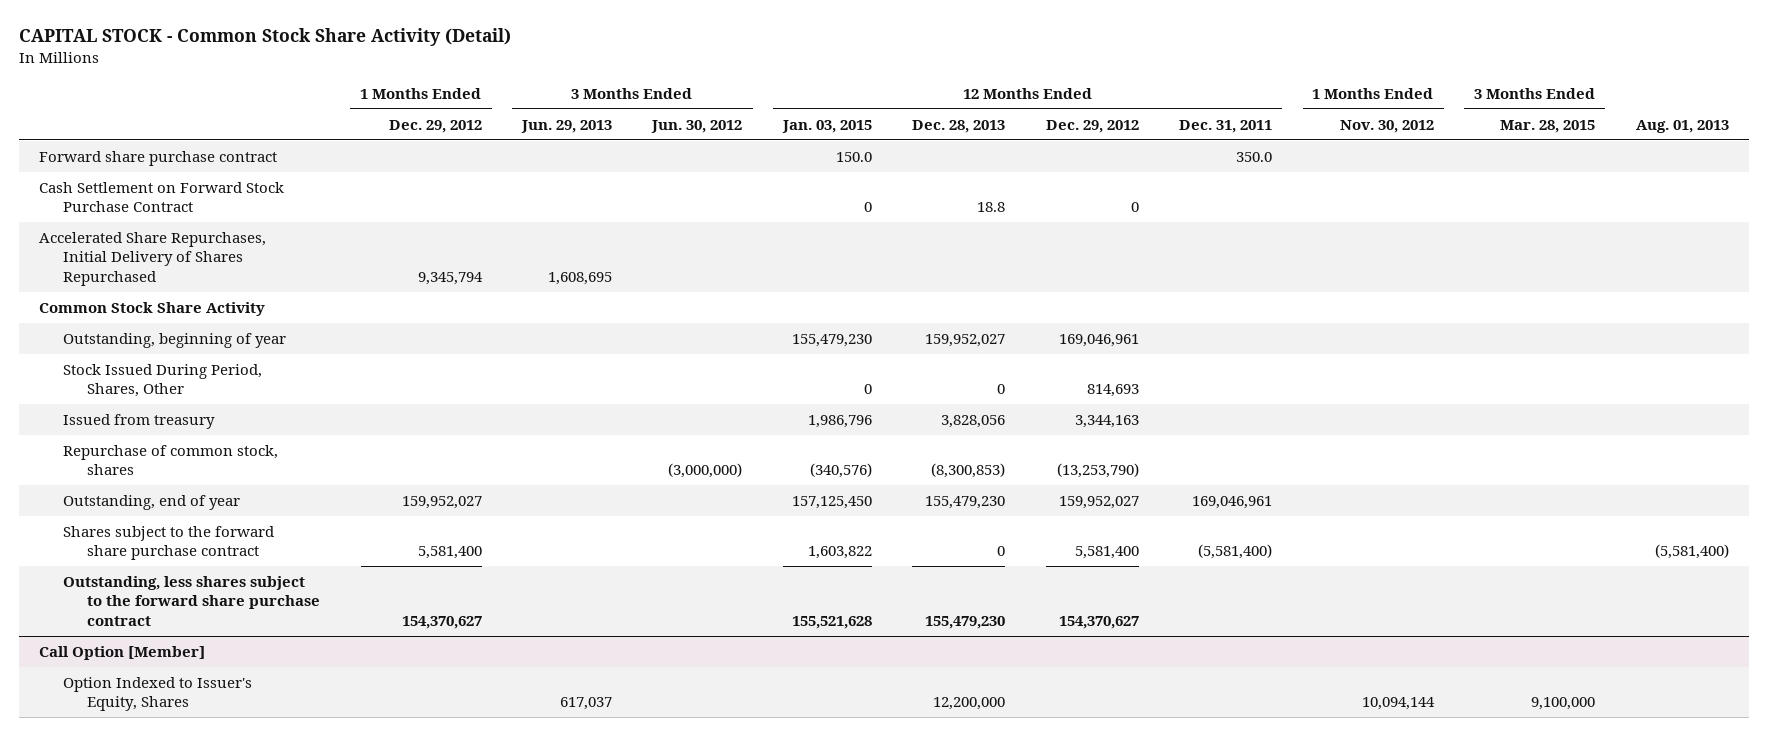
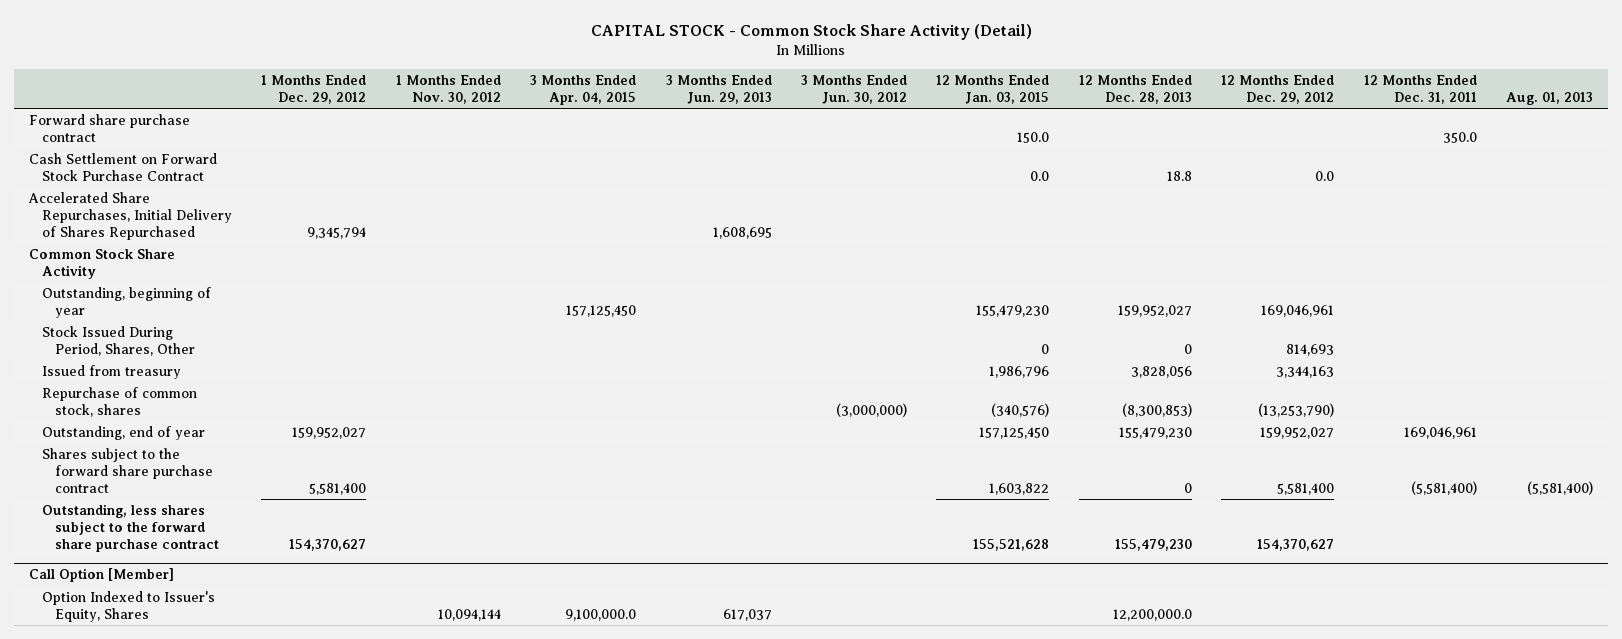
[1500,119,1596,133] Mar. 28, 2015 -> none
none -> [530,74,637,106] 3 Months Ended Apr. 04, 2015
[863,202,872,213] 0 -> [1030,171,1050,182] 0.0
[1130,202,1139,213] 0 -> [1315,171,1335,182] 0.0
[933,697,1006,711] 12,200,000 -> [1112,609,1192,622] 12,200,000.0

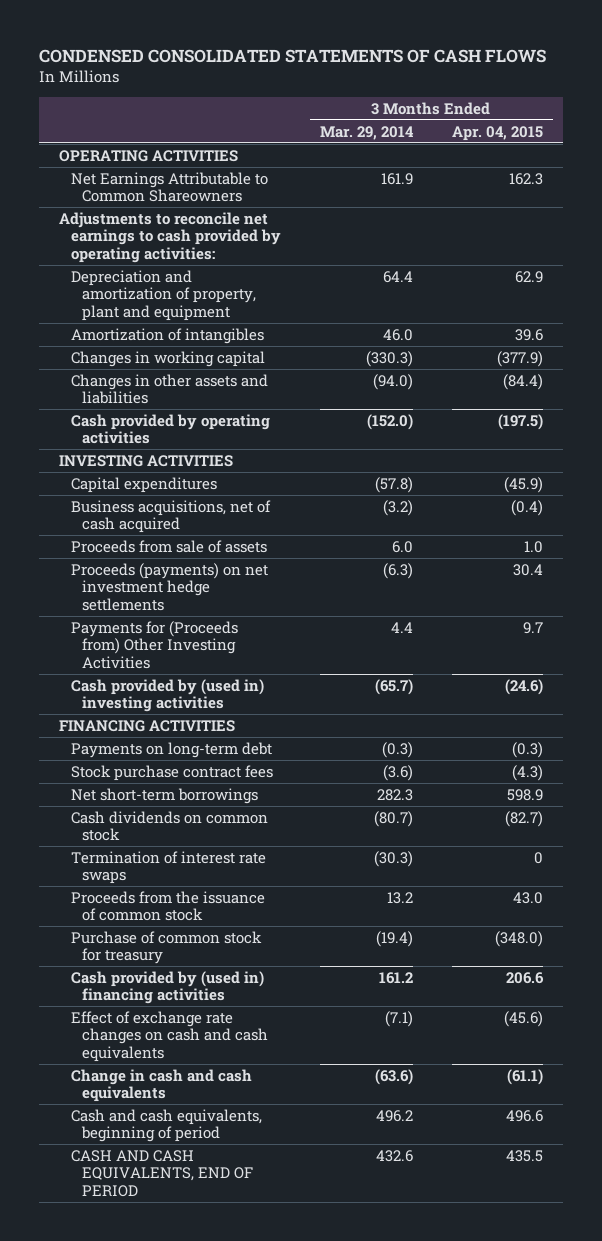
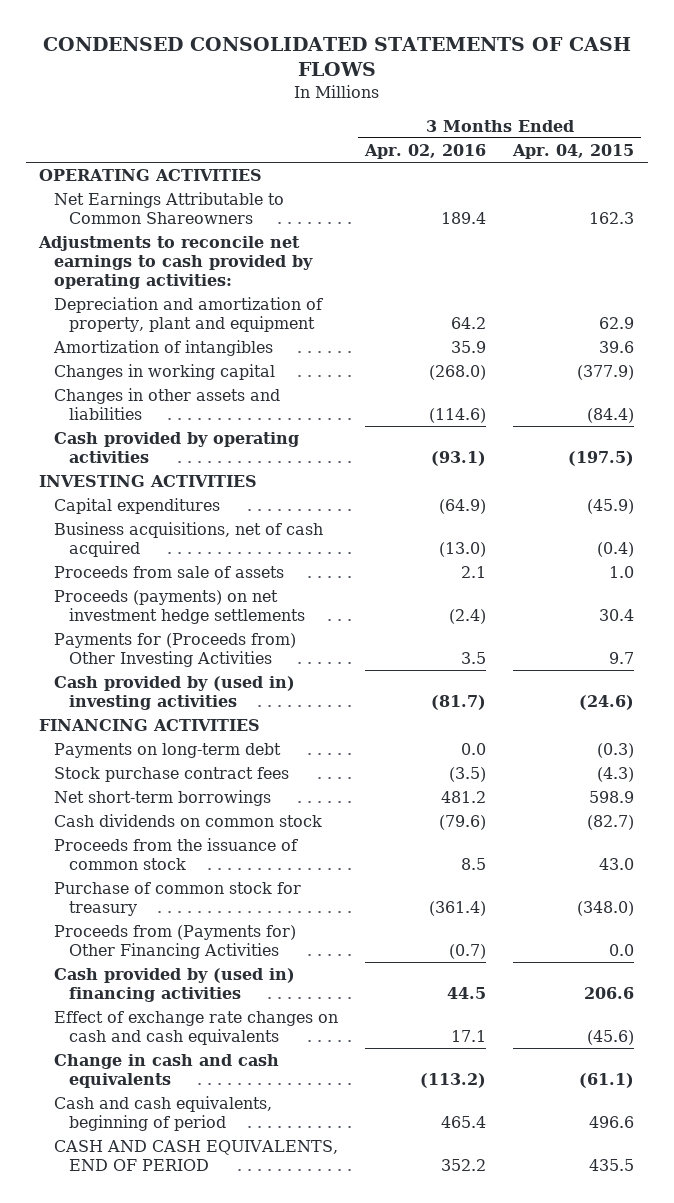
[319,125,414,140] Mar. 29, 2014 -> none
none -> [364,143,487,159] Apr. 02, 2016
[70,850,266,885] Termination of interest rate swaps -> none
none -> [53,924,296,960] Proceeds from (Payments for) Other Financing Activities

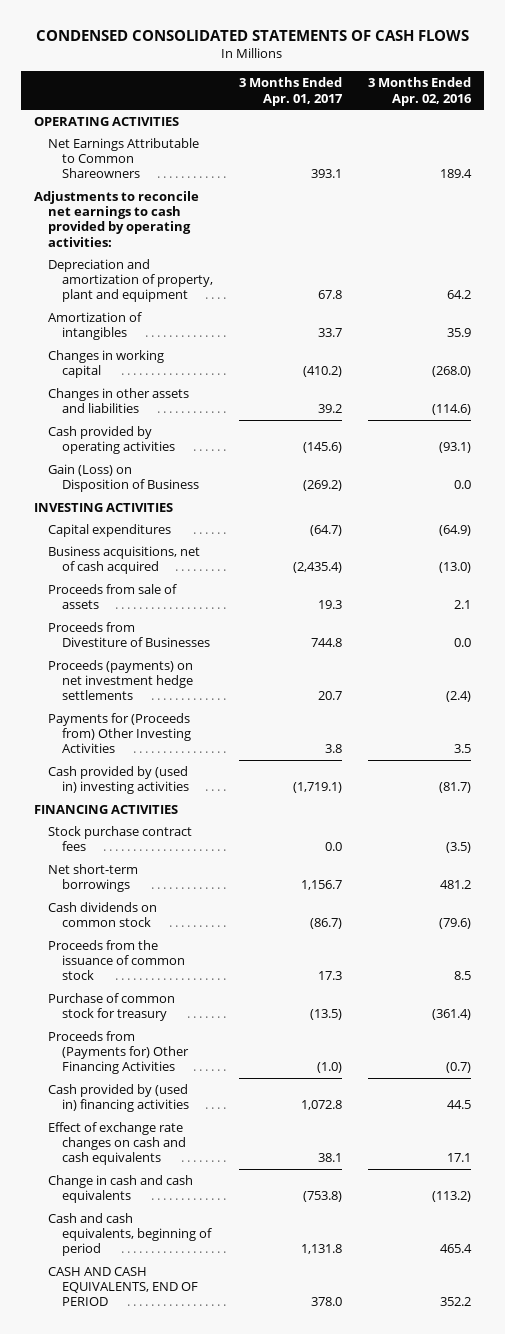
[512,143,635,159] Apr. 04, 2015 -> none
none -> [238,77,343,106] 3 Months Ended Apr. 01, 2017
none -> [47,463,199,493] Gain (Loss) on Disposition of Business
none -> [47,621,210,648] Proceeds from Divestiture of Businesses
[53,742,281,758] Payments on long-term debt -> none

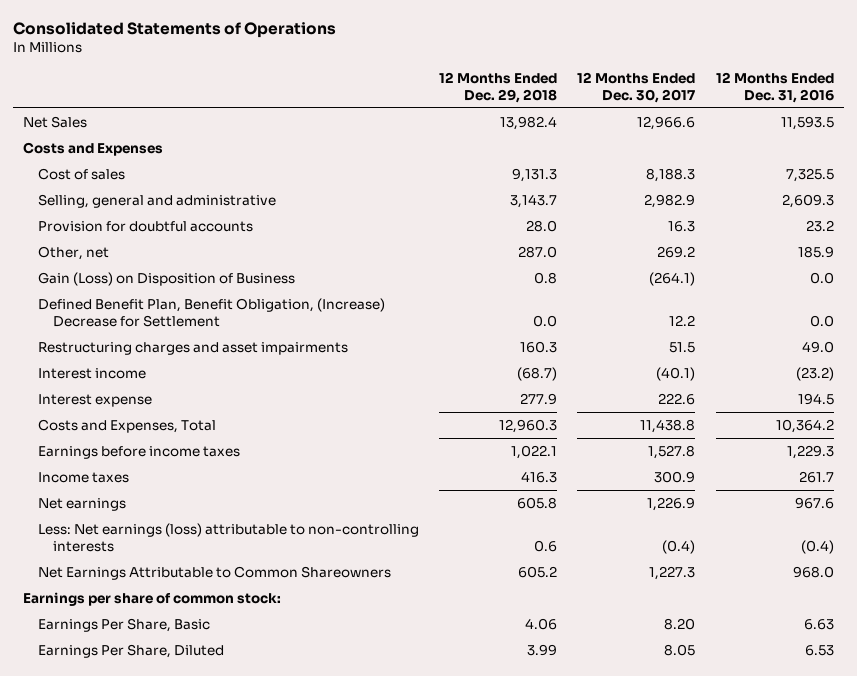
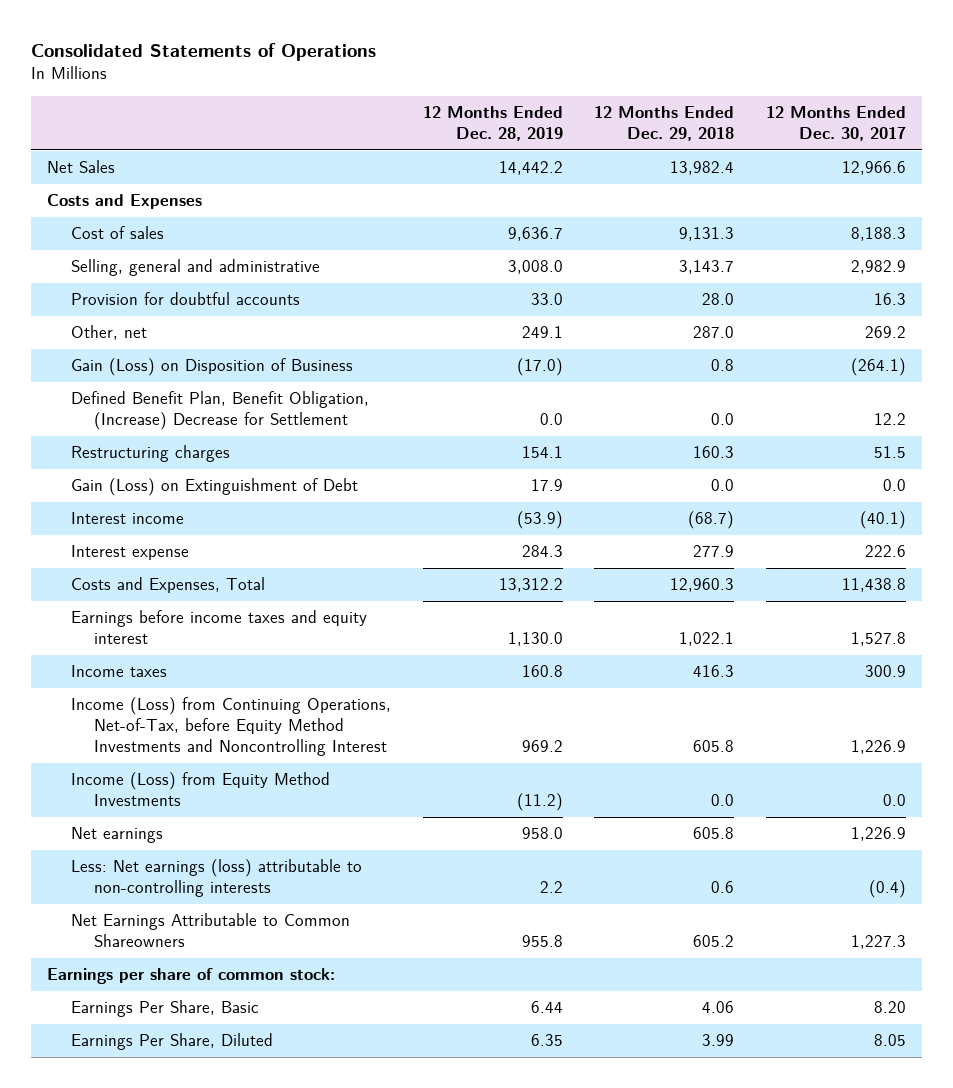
[715,71,834,103] 12 Months Ended Dec. 31, 2016 -> none
none -> [422,105,563,141] 12 Months Ended Dec. 28, 2019
[37,341,348,355] Restructuring charges and asset impairments -> [70,445,230,463] Restructuring charges
none -> [70,478,358,497] Gain (Loss) on Extinguishment of Debt
[37,445,240,459] Earnings before income taxes -> [70,610,367,645] Earnings before income taxes and equity interest
none -> [70,697,391,757] Income (Loss) from Continuing Operations, Net-of-Tax, before Equity Method Investments and Noncontrolling Interest
none -> [70,772,330,807] Income (Loss) from Equity Method Investments

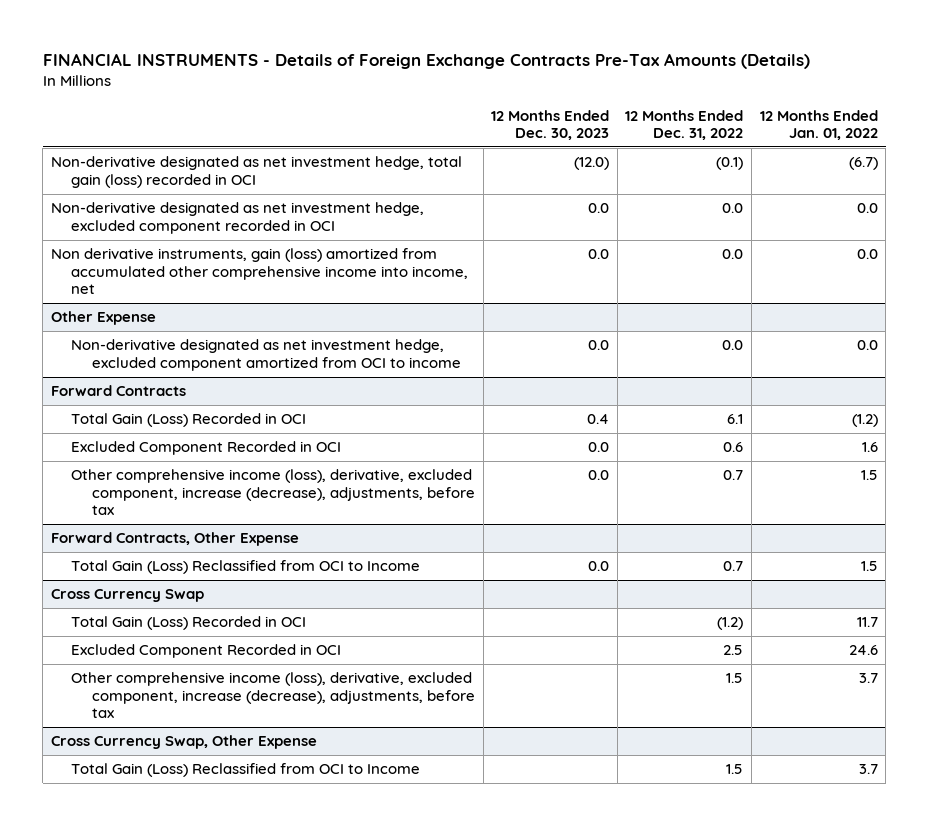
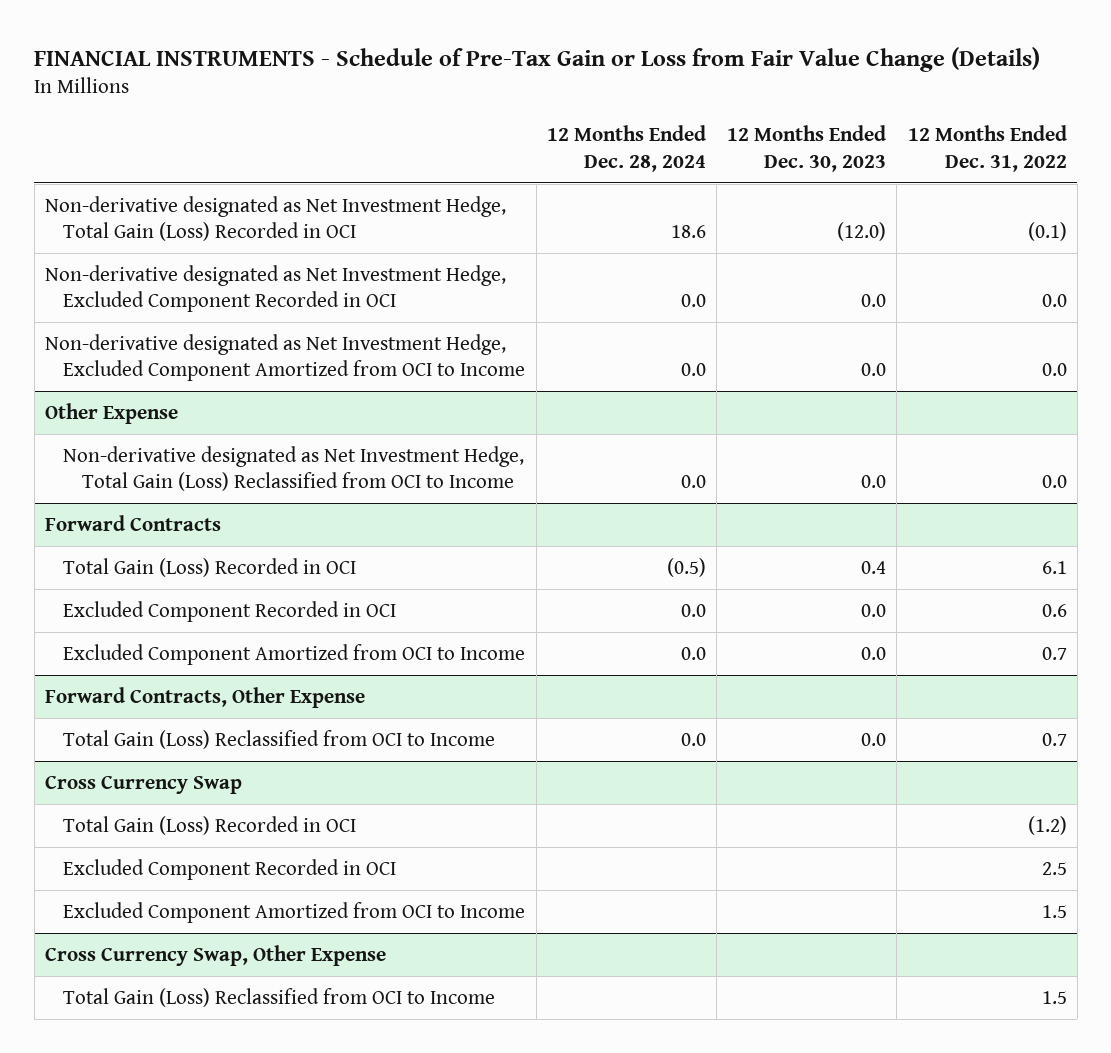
[42,52,810,69] FINANCIAL INSTRUMENTS - Details of Foreign Exchange Contracts Pre-Tax Amounts (Details) -> [34,46,1041,72] FINANCIAL INSTRUMENTS - Schedule of Pre-Tax Gain or Loss from Fair Value Change (Details)
[759,109,878,140] 12 Months Ended Jan. 01, 2022 -> none
none -> [546,125,706,172] 12 Months Ended Dec. 28, 2024
[50,156,462,188] Non-derivative designated as net investment hedge, total gain (loss) recorded in OCI -> [44,195,506,242] Non-derivative designated as Net Investment Hedge, Total Gain (Loss) Recorded in OCI
[50,202,424,234] Non-derivative designated as net investment hedge, excluded component recorded in OCI -> [44,264,506,313] Non-derivative designated as Net Investment Hedge, Excluded Component Recorded in OCI
[50,248,469,295] Non derivative instruments, gain (loss) amortized from accumulated other comprehensive income into income, net -> [44,333,526,382] Non-derivative designated as Net Investment Hedge, Excluded Component Amortized from OCI to Income
[71,339,461,371] Non-derivative designated as net investment hedge, excluded component amortized from OCI to income -> [63,445,525,492] Non-derivative designated as Net Investment Hedge, Total Gain (Loss) Reclassified from OCI to Income
[71,469,475,516] Other comprehensive income (loss), derivative, excluded component, increase (decrease), adjustments, before tax -> [63,643,526,665] Excluded Component Amortized from OCI to Income
[71,672,475,719] Other comprehensive income (loss), derivative, excluded component, increase (decrease), adjustments, before tax -> [63,901,526,923] Excluded Component Amortized from OCI to Income

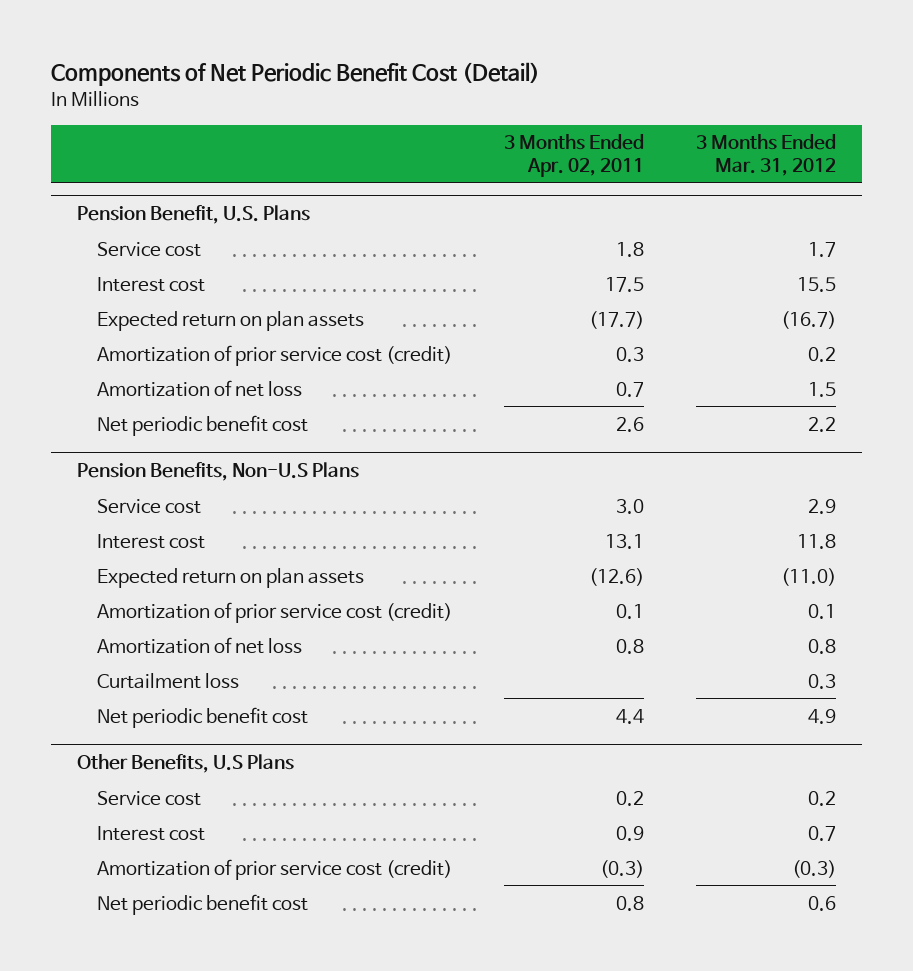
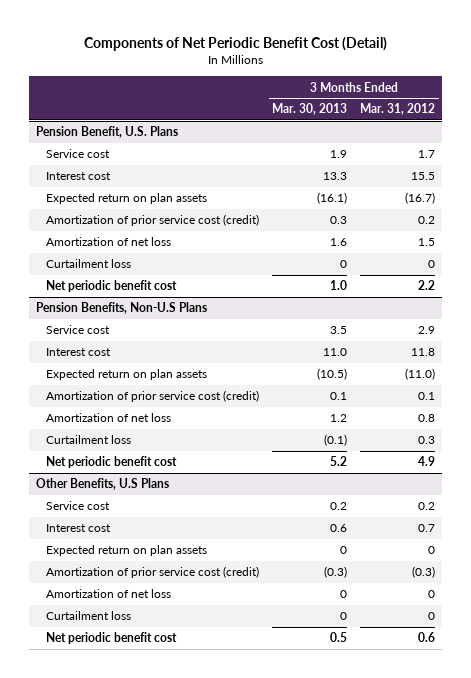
[504,134,645,177] 3 Months Ended Apr. 02, 2011 -> none
none -> [271,103,347,116] Mar. 30, 2013
none -> [45,259,131,269] Curtailment loss
none -> [45,545,207,557] Expected return on plan assets
none -> [45,589,171,599] Amortization of net loss
none -> [45,611,131,621] Curtailment loss

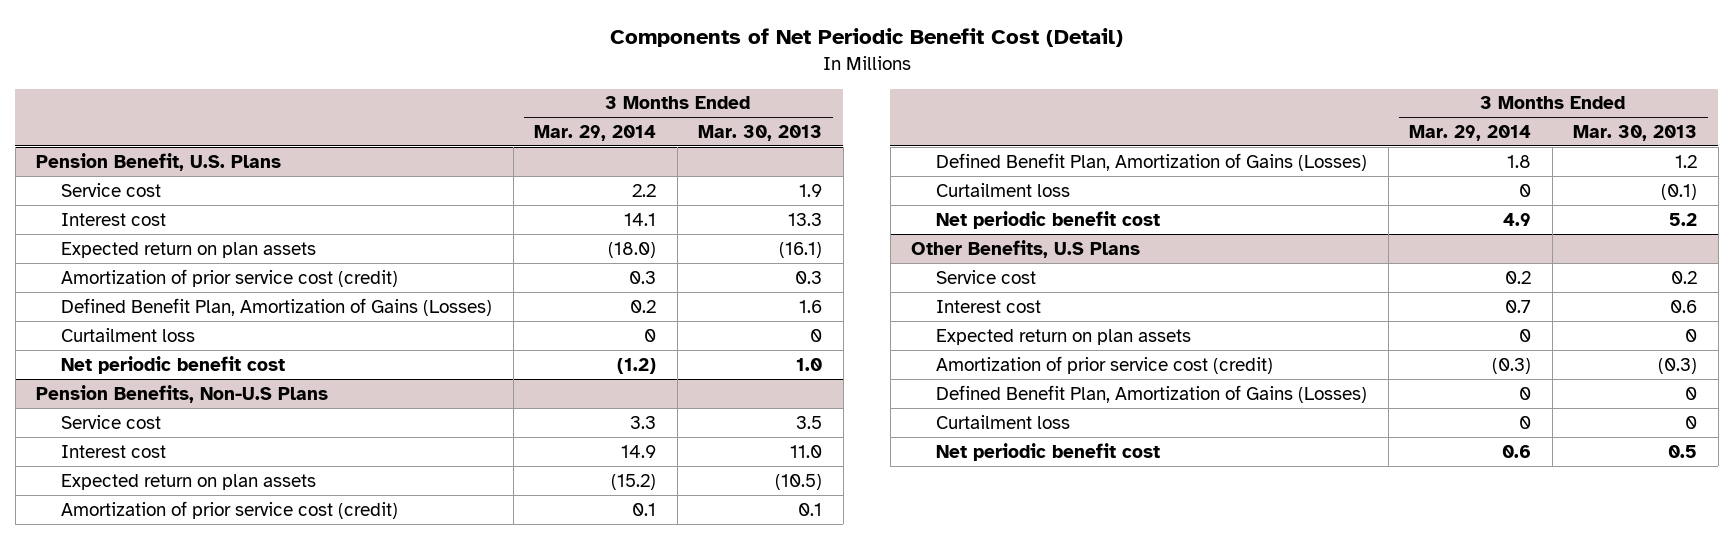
[360,103,436,116] Mar. 31, 2012 -> none
none -> [534,125,657,142] Mar. 29, 2014
[45,237,171,247] Amortization of net loss -> none
none -> [61,297,493,316] Defined Benefit Plan, Amortization of Gains (Losses)
[45,413,171,423] Amortization of net loss -> none
none -> [936,152,1368,171] Defined Benefit Plan, Amortization of Gains (Losses)
[45,589,171,599] Amortization of net loss -> none
none -> [936,384,1368,403] Defined Benefit Plan, Amortization of Gains (Losses)

